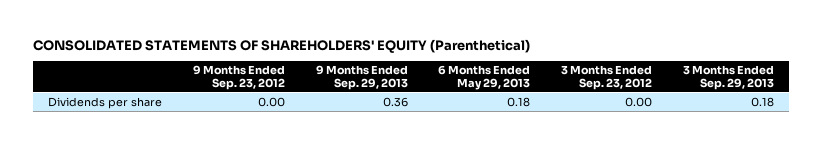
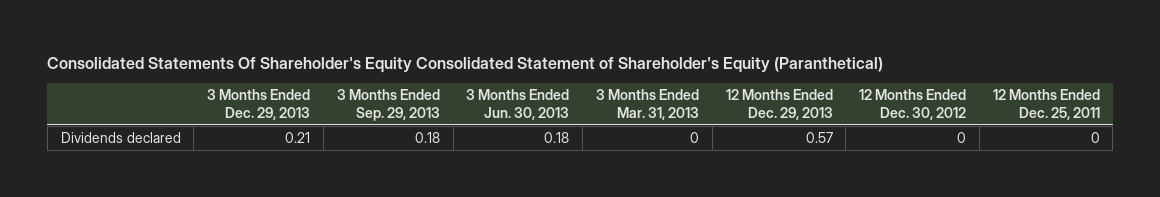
[32,38,530,53] CONSOLIDATED STATEMENTS OF SHAREHOLDERS' EQUITY (Parenthetical) -> [47,57,884,74] Consolidated Statements Of Shareholder's Equity Consolidated Statement of Shareholder's Equity (Paranthetical)
[192,64,285,91] 9 Months Ended Sep. 23, 2012 -> none
[315,64,408,91] 9 Months Ended Sep. 29, 2013 -> none
[438,64,531,91] 6 Months Ended May 29, 2013 -> none
[561,64,653,91] 3 Months Ended Sep. 23, 2012 -> none
none -> [207,89,311,121] 3 Months Ended Dec. 29, 2013
none -> [466,89,570,121] 3 Months Ended Jun. 30, 2013
none -> [595,89,699,121] 3 Months Ended Mar. 31, 2013
none -> [725,89,833,121] 12 Months Ended Dec. 29, 2013
none -> [859,89,967,121] 12 Months Ended Dec. 30, 2012
none -> [992,89,1100,121] 12 Months Ended Dec. 25, 2011
[47,96,162,109] Dividends per share -> [60,131,181,143] Dividends declared

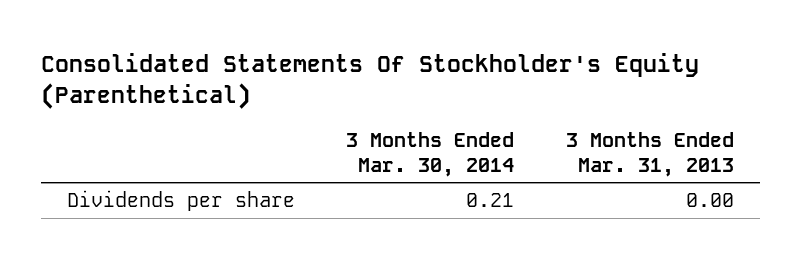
[47,57,884,74] Consolidated Statements Of Shareholder's Equity Consolidated Statement of Shareholder's Equity (Paranthetical) -> [40,52,699,109] Consolidated Statements Of Stockholder's Equity (Parenthetical)
[207,89,311,121] 3 Months Ended Dec. 29, 2013 -> none
[336,89,440,122] 3 Months Ended Sep. 29, 2013 -> none
[466,89,570,121] 3 Months Ended Jun. 30, 2013 -> none
[725,89,833,121] 12 Months Ended Dec. 29, 2013 -> none
[859,89,967,121] 12 Months Ended Dec. 30, 2012 -> none
[992,89,1100,121] 12 Months Ended Dec. 25, 2011 -> none
none -> [346,131,515,178] 3 Months Ended Mar. 30, 2014
[60,131,181,143] Dividends declared -> [66,190,295,212] Dividends per share
[689,131,699,143] 0 -> [686,193,735,208] 0.00

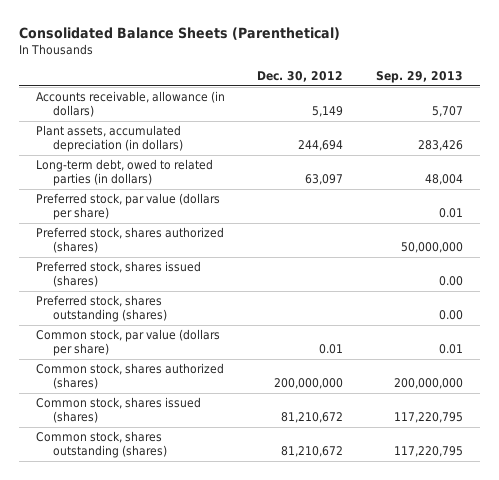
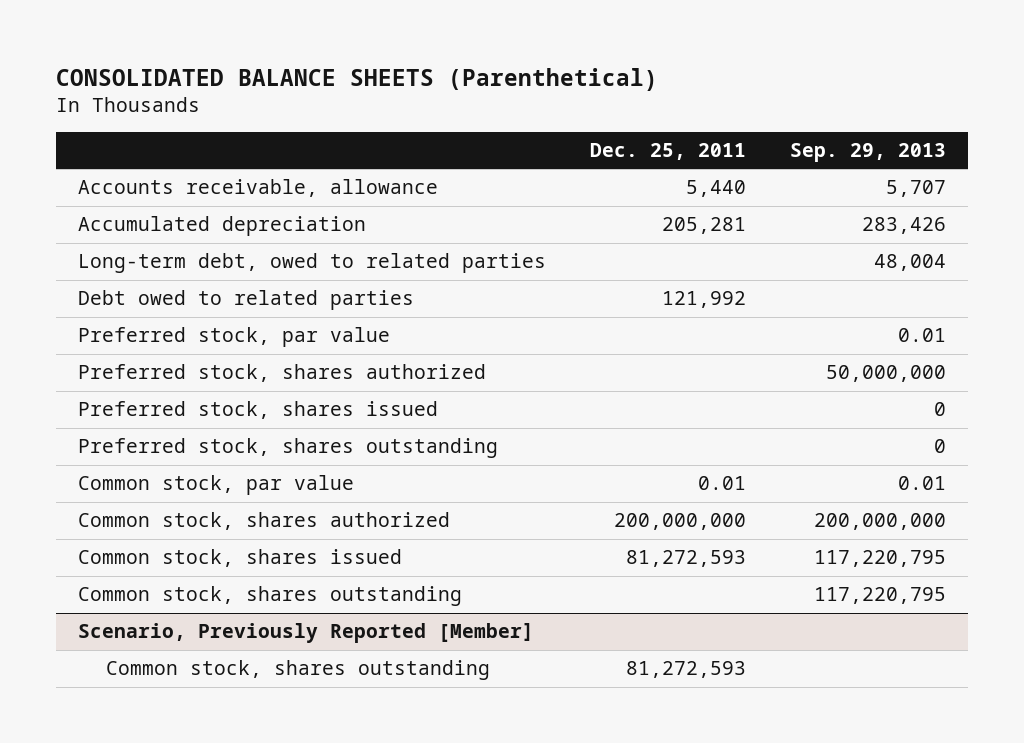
[19,27,341,41] Consolidated Balance Sheets (Parenthetical) -> [56,68,659,92] CONSOLIDATED BALANCE SHEETS (Parenthetical)
[257,71,344,83] Dec. 30, 2012 -> none
none -> [589,143,746,161] Dec. 25, 2011
[35,91,225,118] Accounts receivable, allowance (in dollars) -> [77,179,438,198] Accounts receivable, allowance
[35,125,183,153] Plant assets, accumulated depreciation (in dollars) -> [77,216,366,237] Accumulated depreciation
[35,159,213,187] Long-term debt, owed to related parties (in dollars) -> [77,253,546,274] Long-term debt, owed to related parties
none -> [77,290,414,311] Debt owed to related parties
[35,193,220,221] Preferred stock, par value (dollars per share) -> [77,327,390,348] Preferred stock, par value
[35,227,224,254] Preferred stock, shares authorized (shares) -> [77,364,486,383] Preferred stock, shares authorized
[35,261,201,288] Preferred stock, shares issued (shares) -> [77,401,438,420] Preferred stock, shares issued
[439,276,464,287] 0.00 -> [933,402,946,417] 0
[35,295,167,323] Preferred stock, shares outstanding (shares) -> [77,438,498,459] Preferred stock, shares outstanding
[439,310,464,321] 0.00 -> [933,439,946,454] 0
[35,329,220,357] Common stock, par value (dollars per share) -> [77,475,354,496] Common stock, par value
[35,363,224,390] Common stock, shares authorized (shares) -> [77,512,450,531] Common stock, shares authorized
[35,397,201,424] Common stock, shares issued (shares) -> [77,549,402,568] Common stock, shares issued
[35,431,167,459] Common stock, shares outstanding (shares) -> [77,586,462,607] Common stock, shares outstanding
none -> [77,623,534,644] Scenario, Previously Reported [Member]
none -> [105,660,490,681] Common stock, shares outstanding

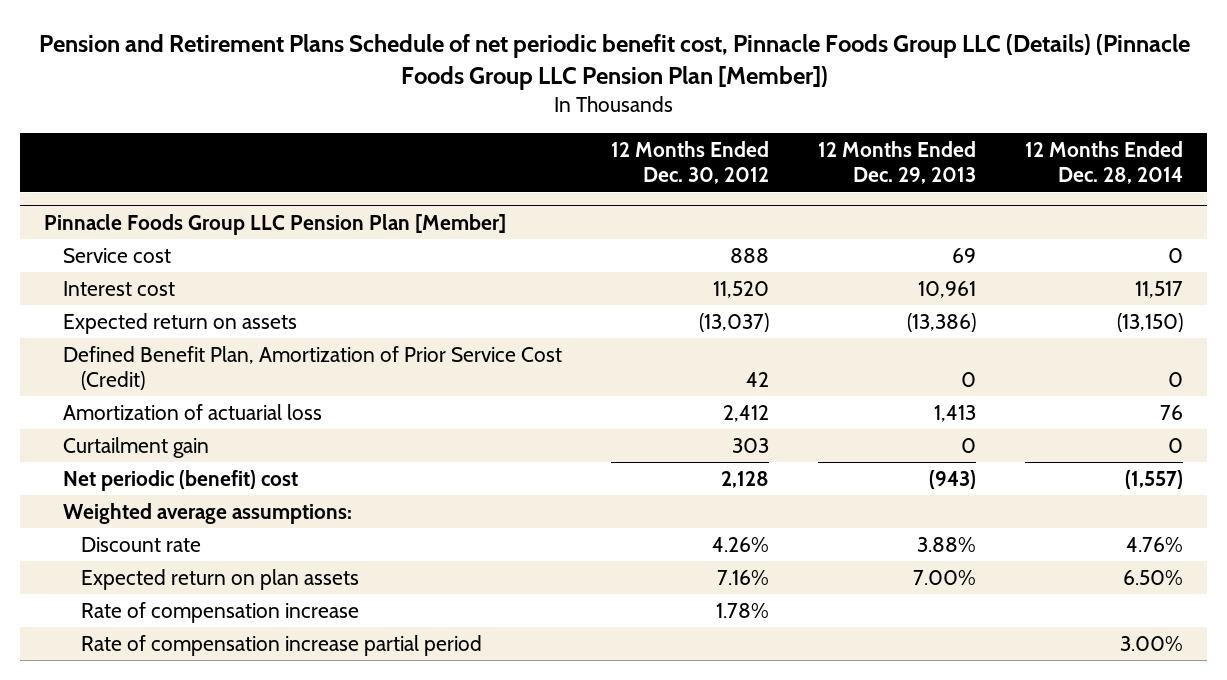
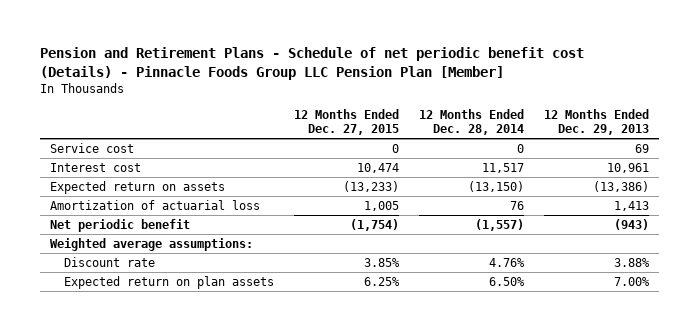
[38,34,1190,91] Pension and Retirement Plans Schedule of net periodic benefit cost, Pinnacle Foods Group LLC (Details) (Pinnacle Foods Group LLC Pension Plan [Member]) -> [39,47,584,80] Pension and Retirement Plans - Schedule of net periodic benefit cost (Details) - Pinnacle Foods Group LLC Pension Plan [Member]
[610,141,769,185] 12 Months Ended Dec. 30, 2012 -> none
none -> [293,109,399,136] 12 Months Ended Dec. 27, 2015
[44,213,507,235] Pinnacle Foods Group LLC Pension Plan [Member] -> none
[62,345,562,391] Defined Benefit Plan, Amortization of Prior Service Cost (Credit) -> none
[62,436,209,458] Curtailment gain -> none
[62,469,298,491] Net periodic (benefit) cost -> [49,219,190,233] Net periodic benefit
[81,601,360,623] Rate of compensation increase -> none
[81,634,483,656] Rate of compensation increase partial period -> none

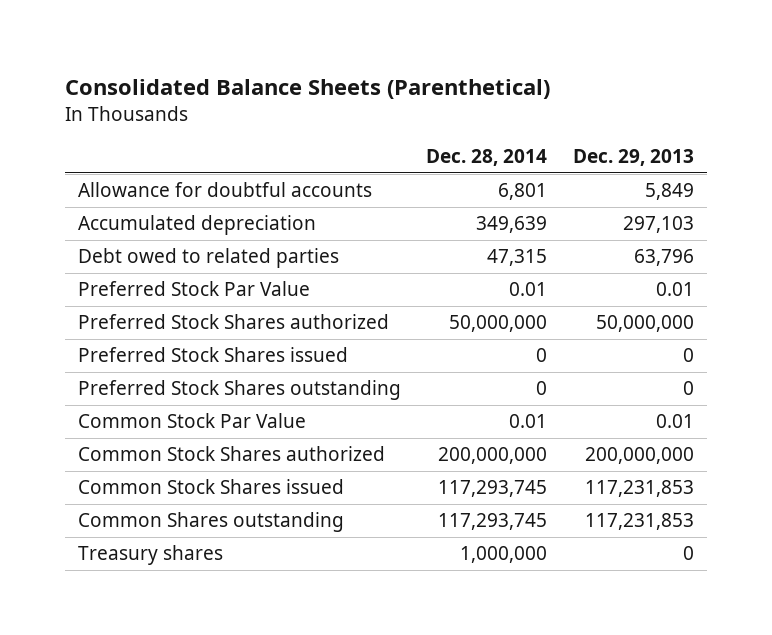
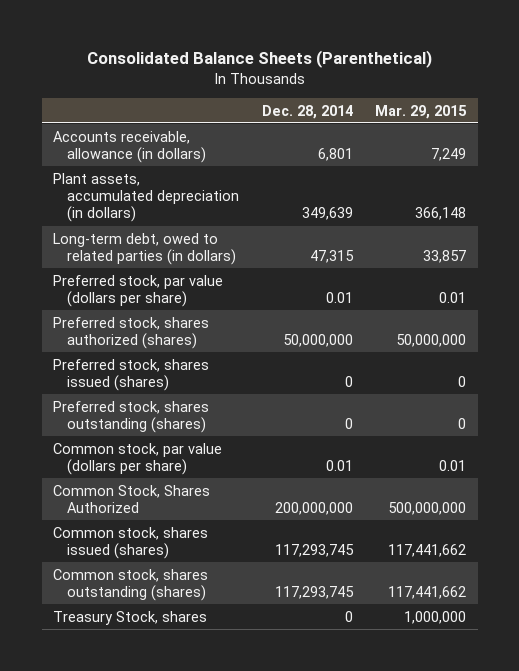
[572,149,694,167] Dec. 29, 2013 -> none
none -> [375,104,468,119] Mar. 29, 2015
[77,182,372,198] Allowance for doubtful accounts -> [52,130,207,163] Accounts receivable, allowance (in dollars)
[77,215,316,236] Accumulated depreciation -> [52,172,240,223] Plant assets, accumulated depreciation (in dollars)
[77,248,339,269] Debt owed to related parties -> [52,232,237,265] Long-term debt, owed to related parties (in dollars)
[77,281,310,297] Preferred Stock Par Value -> [52,274,223,307] Preferred stock, par value (dollars per share)
[77,314,389,330] Preferred Stock Shares authorized -> [52,316,209,349] Preferred stock, shares authorized (shares)
[77,347,348,363] Preferred Stock Shares issued -> [52,358,209,391] Preferred stock, shares issued (shares)
[77,380,401,401] Preferred Stock Shares outstanding -> [52,400,209,433] Preferred stock, shares outstanding (shares)
[77,413,306,429] Common Stock Par Value -> [52,442,222,475] Common stock, par value (dollars per share)
[77,446,385,462] Common Stock Shares authorized -> [52,484,210,513] Common Stock, Shares Authorized
[77,479,344,495] Common Stock Shares issued -> [52,526,208,559] Common stock, shares issued (shares)
[77,512,344,533] Common Shares outstanding -> [52,568,208,601] Common stock, shares outstanding (shares)
[77,545,223,566] Treasury shares -> [52,610,207,625] Treasury Stock, shares
[460,546,548,564] 1,000,000 -> [344,610,353,622] 0

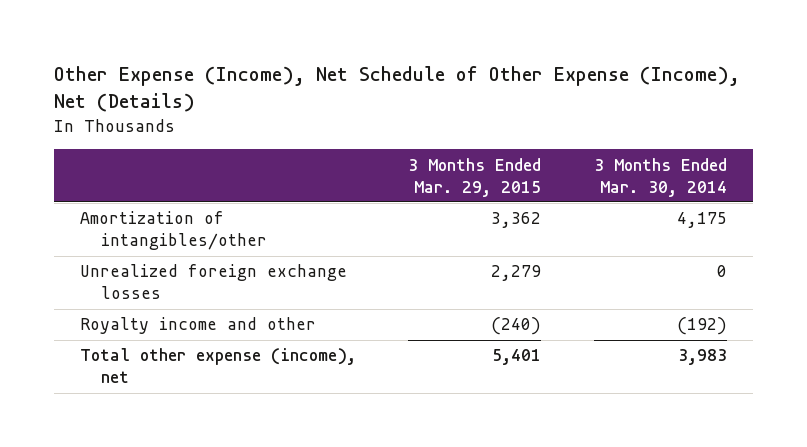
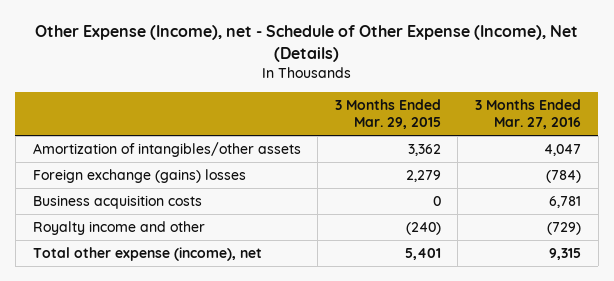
[53,66,740,113] Other Expense (Income), Net Schedule of Other Expense (Income), Net (Details) -> [34,25,578,63] Other Expense (Income), net - Schedule of Other Expense (Income), Net (Details)
[593,157,727,197] 3 Months Ended Mar. 30, 2014 -> none
none -> [474,98,581,130] 3 Months Ended Mar. 27, 2016
[80,211,268,251] Amortization of intangibles/other -> [32,141,301,157] Amortization of intangibles/other assets
[80,264,348,300] Unrealized foreign exchange losses -> [32,168,246,183] Foreign exchange (gains) losses
none -> [32,194,202,209] Business acquisition costs

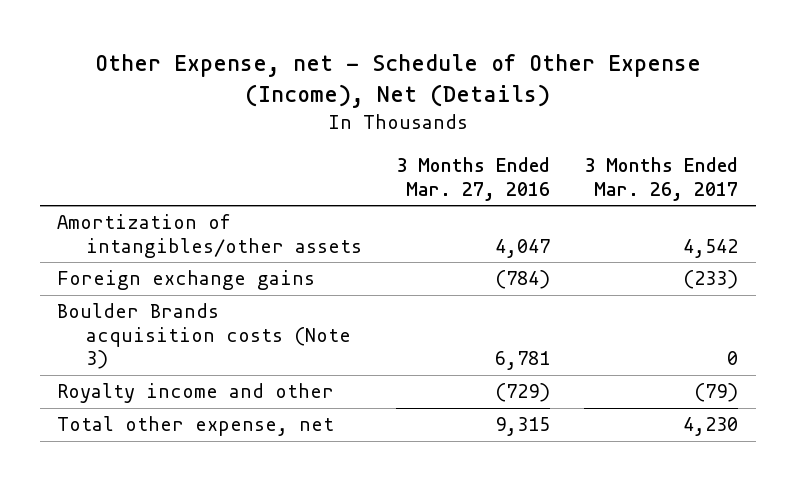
[34,25,578,63] Other Expense (Income), net - Schedule of Other Expense (Income), Net (Details) -> [94,53,701,108] Other Expense, net - Schedule of Other Expense (Income), Net (Details)
[334,98,441,130] 3 Months Ended Mar. 29, 2015 -> none
none -> [584,157,739,201] 3 Months Ended Mar. 26, 2017
[32,168,246,183] Foreign exchange (gains) losses -> [57,270,316,291] Foreign exchange gains
[32,194,202,209] Business acquisition costs -> [57,303,352,370] Boulder Brands acquisition costs (Note 3)
[32,246,262,261] Total other expense (income), net -> [57,416,335,437] Total other expense, net

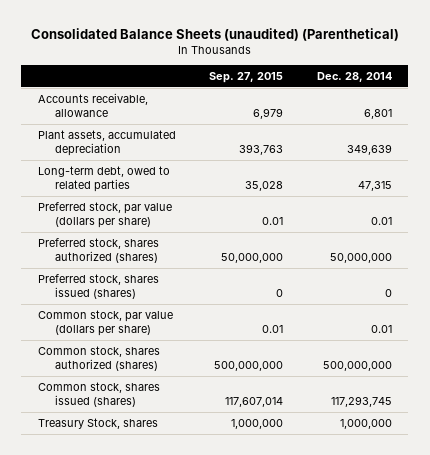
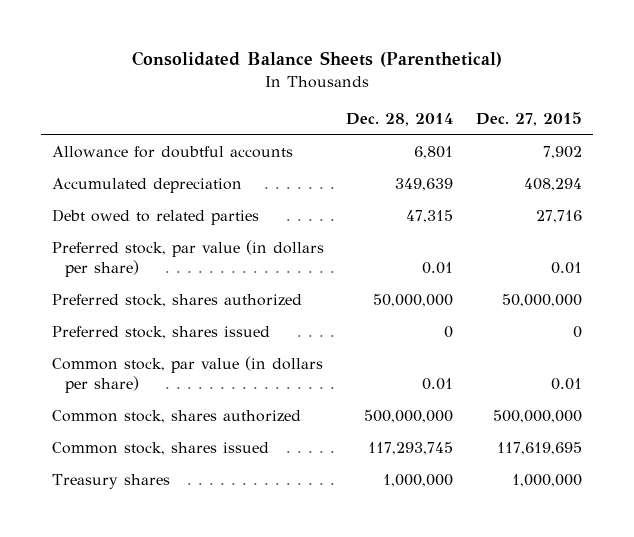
[30,27,399,41] Consolidated Balance Sheets (unaudited) (Parenthetical) -> [131,51,502,68] Consolidated Balance Sheets (Parenthetical)
[209,71,284,83] Sep. 27, 2015 -> none
none -> [475,112,582,127] Dec. 27, 2015
[38,92,149,118] Accounts receivable, allowance -> [51,146,293,159] Allowance for doubtful accounts
[38,129,177,157] Plant assets, accumulated depreciation -> [51,178,242,194] Accumulated depreciation
[38,165,171,193] Long-term debt, owed to related parties -> [51,209,259,226] Debt owed to related parties
[38,201,173,229] Preferred stock, par value (dollars per share) -> [51,240,324,278] Preferred stock, par value (in dollars per share)
[38,237,160,264] Preferred stock, shares authorized (shares) -> [51,294,302,308] Preferred stock, shares authorized
[38,273,160,300] Preferred stock, shares issued (shares) -> [51,326,270,340] Preferred stock, shares issued
[38,309,174,337] Common stock, par value (dollars per share) -> [51,356,323,394] Common stock, par value (in dollars per share)
[38,345,161,372] Common stock, shares authorized (shares) -> [51,410,301,424] Common stock, shares authorized
[38,381,161,408] Common stock, shares issued (shares) -> [51,442,269,456] Common stock, shares issued
[38,417,159,429] Treasury Stock, shares -> [51,474,170,490] Treasury shares

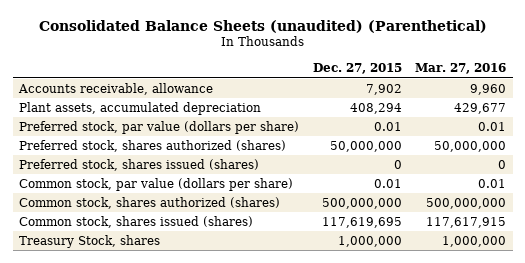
[131,51,502,68] Consolidated Balance Sheets (Parenthetical) -> [38,19,487,33] Consolidated Balance Sheets (unaudited) (Parenthetical)
[346,113,454,127] Dec. 28, 2014 -> none
none -> [414,63,506,75] Mar. 27, 2016
[51,209,259,226] Debt owed to related parties -> none
[51,146,293,159] Allowance for doubtful accounts -> [18,82,214,95] Accounts receivable, allowance
[51,178,242,194] Accumulated depreciation -> [19,101,262,115] Plant assets, accumulated depreciation
[51,240,324,278] Preferred stock, par value (in dollars per share) -> [19,120,300,134] Preferred stock, par value (dollars per share)
[51,294,302,308] Preferred stock, shares authorized -> [19,139,287,152] Preferred stock, shares authorized (shares)
[51,326,270,340] Preferred stock, shares issued -> [19,158,260,171] Preferred stock, shares issued (shares)
[51,356,323,394] Common stock, par value (in dollars per share) -> [19,177,294,191] Common stock, par value (dollars per share)
[51,410,301,424] Common stock, shares authorized -> [19,196,281,209] Common stock, shares authorized (shares)
[51,442,269,456] Common stock, shares issued -> [19,215,254,228] Common stock, shares issued (shares)
[51,474,170,490] Treasury shares -> [19,234,161,248] Treasury Stock, shares

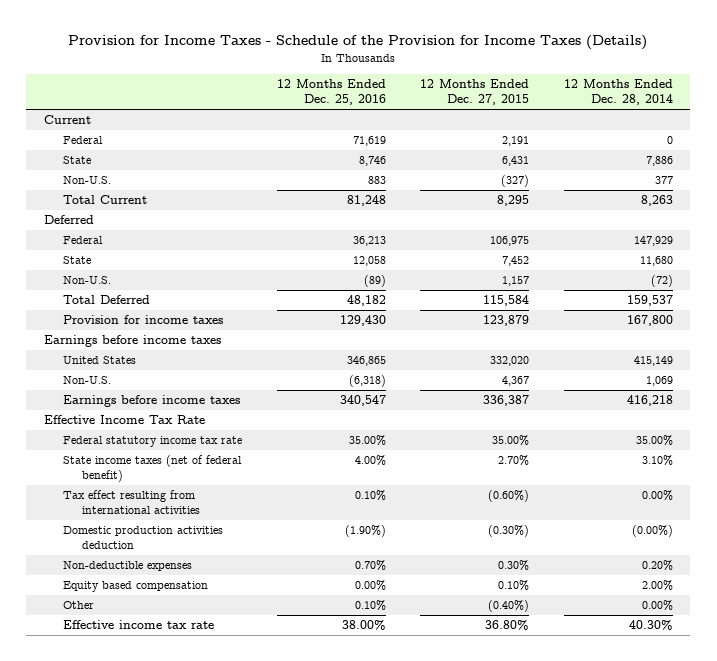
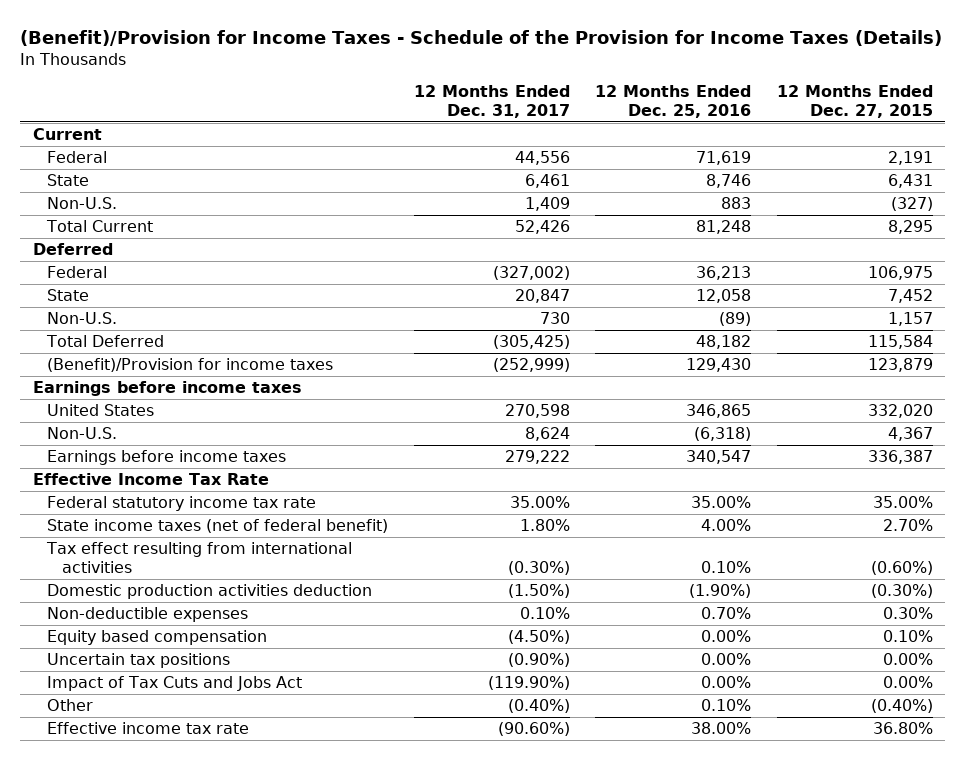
[68,35,648,51] Provision for Income Taxes - Schedule of the Provision for Income Taxes (Details) -> [20,29,943,46] (Benefit)/Provision for Income Taxes - Schedule of the Provision for Income Taxes (Details)
[563,79,673,106] 12 Months Ended Dec. 28, 2014 -> none
none -> [413,85,570,118] 12 Months Ended Dec. 31, 2017
[63,315,224,325] Provision for income taxes -> [47,358,334,373] (Benefit)/Provision for income taxes
none -> [47,653,231,669] Uncertain tax positions
none -> [47,676,303,692] Impact of Tax Cuts and Jobs Act

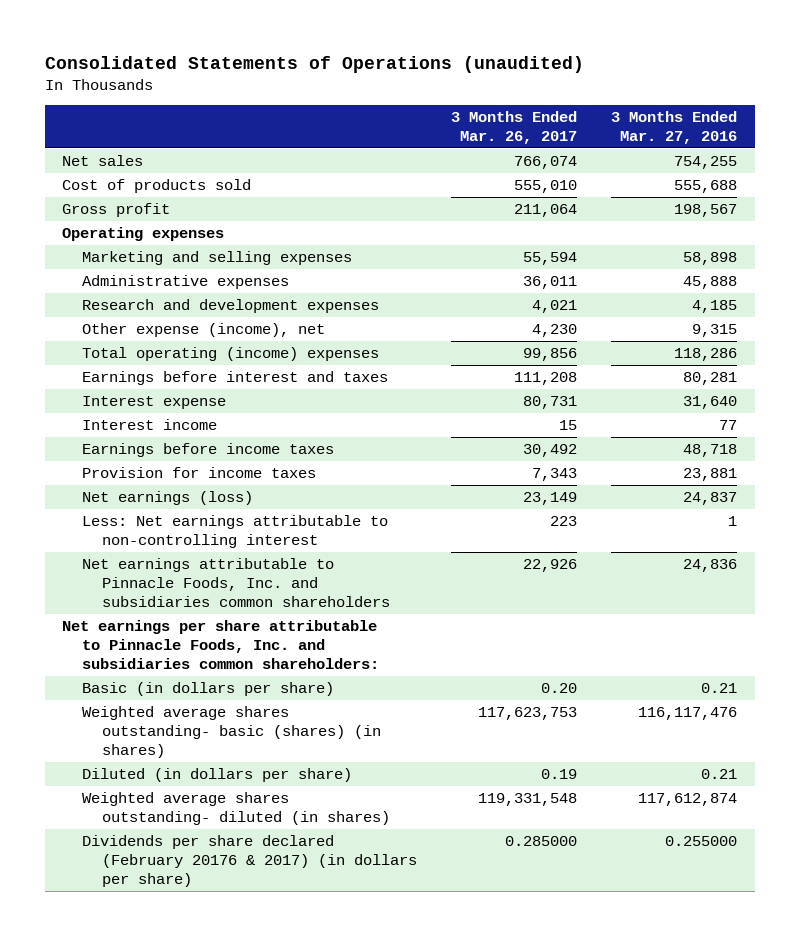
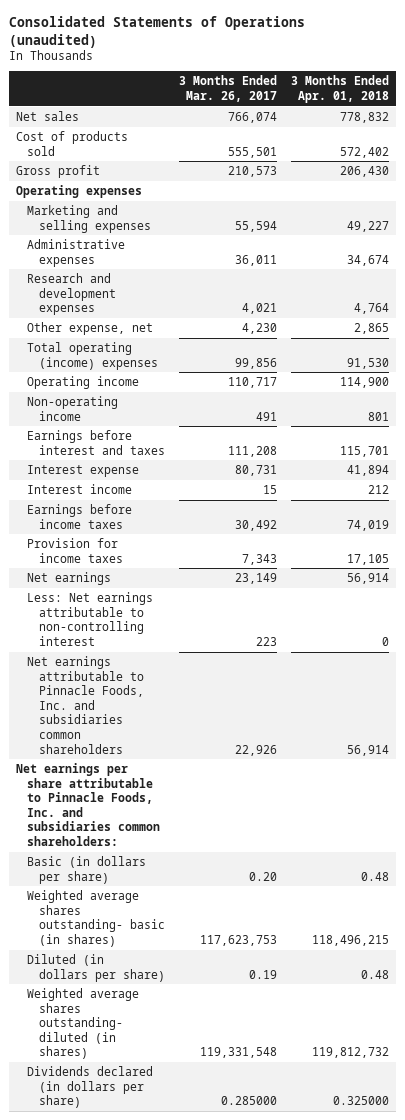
[611,111,738,144] 3 Months Ended Mar. 27, 2016 -> none
none -> [290,75,389,103] 3 Months Ended Apr. 01, 2018
[514,180,578,194] 555,010 -> [227,146,277,158] 555,501
[514,204,578,218] 211,064 -> [227,165,277,177] 210,573
[81,323,325,338] Other expense (income), net -> [27,321,154,335] Other expense, net
none -> [27,375,140,389] Operating income
none -> [27,395,119,421] Non-operating income
[81,491,253,506] Net earnings (loss) -> [27,571,112,585] Net earnings
[81,706,381,758] Weighted average shares outstanding- basic (shares) (in shares) -> [27,889,165,947] Weighted average shares outstanding- basic (in shares)
[81,835,417,887] Dividends per share declared (February 20176 & 2017) (in dollars per share) -> [27,1065,154,1109] Dividends declared (in dollars per share)

